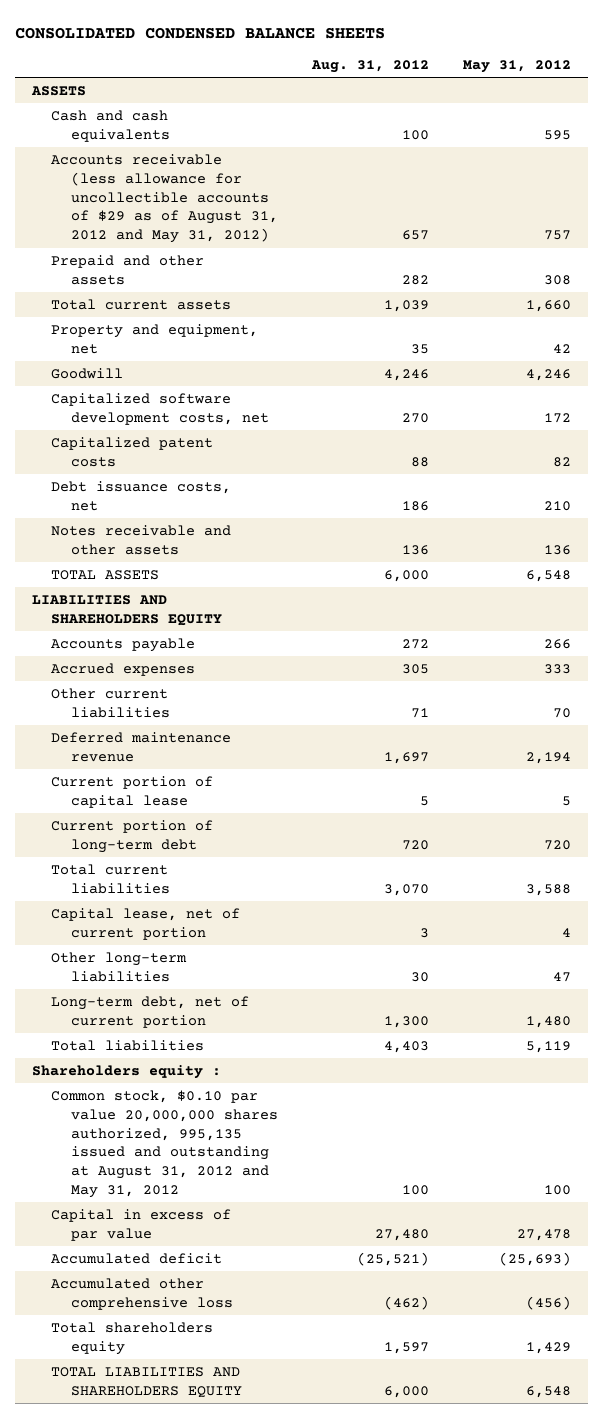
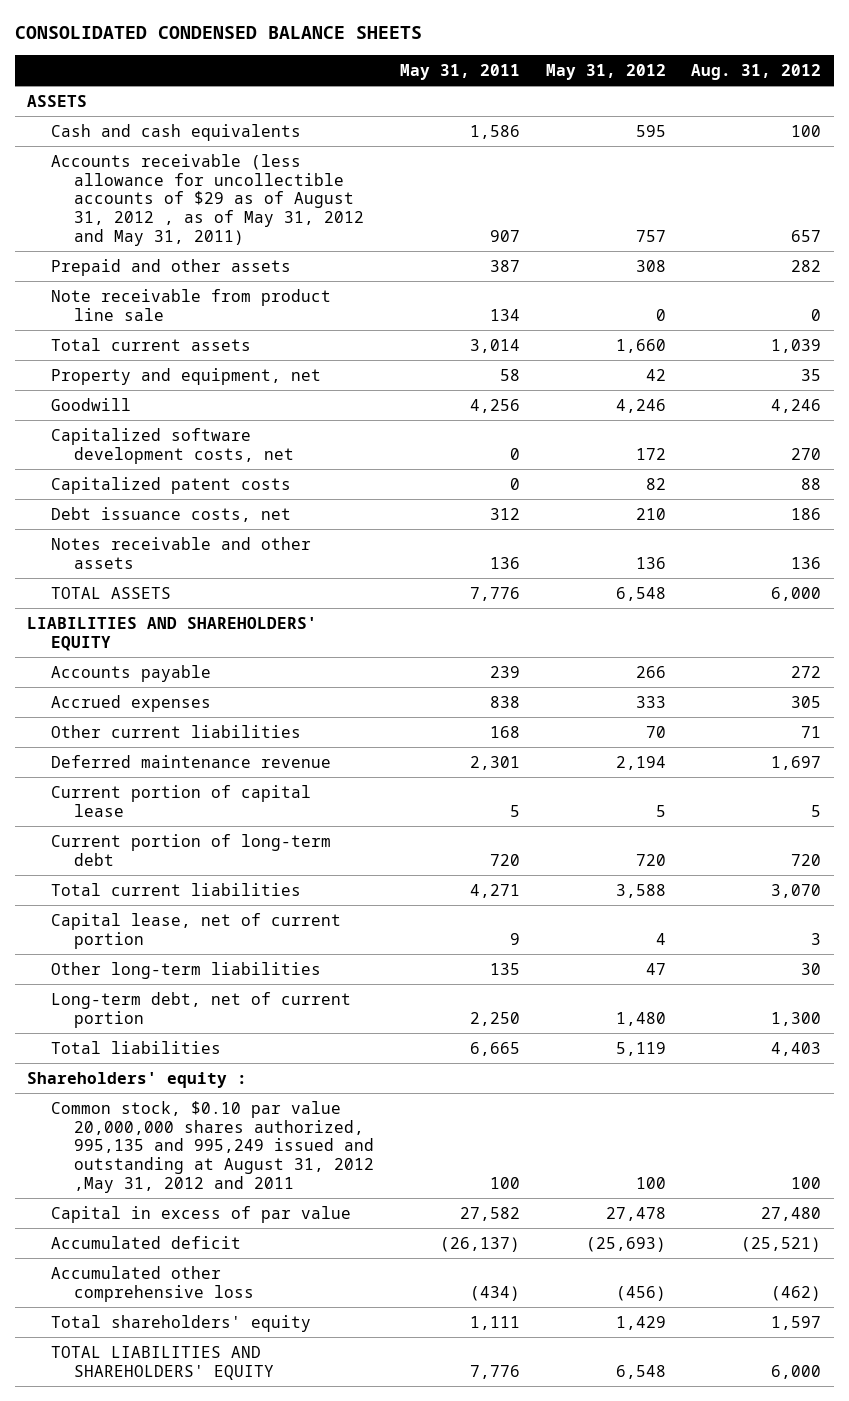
none -> [399,63,520,80] May 31, 2011
[51,153,278,244] Accounts receivable (less allowance for uncollectible accounts of $29 as of August 31, 2012 and May 31, 2012) -> [50,153,364,246] Accounts receivable (less allowance for uncollectible accounts of $29 as of August 31, 2012 , as of May 31, 2012 and May 31, 2011)
none -> [50,288,331,321] Note receivable from product line sale
[31,594,223,626] LIABILITIES AND SHAREHOLDERS EQUITY -> [27,616,318,651] LIABILITIES AND SHAREHOLDERS' EQUITY
[31,1064,221,1079] Shareholders equity : -> [27,1071,248,1088] Shareholders' equity :
[51,1089,278,1199] Common stock, $0.10 par value 20,000,000 shares authorized, 995,135 issued and outstanding at August 31, 2012 and May 31, 2012 -> [50,1100,374,1193] Common stock, $0.10 par value 20,000,000 shares authorized, 995,135 and 995,249 issued and outstanding at August 31, 2012 ,May 31, 2012 and 2011
[51,1321,214,1355] Total shareholders equity -> [50,1314,311,1332] Total shareholders' equity
[51,1366,242,1398] TOTAL LIABILITIES AND SHAREHOLDERS EQUITY -> [50,1345,274,1380] TOTAL LIABILITIES AND SHAREHOLDERS' EQUITY

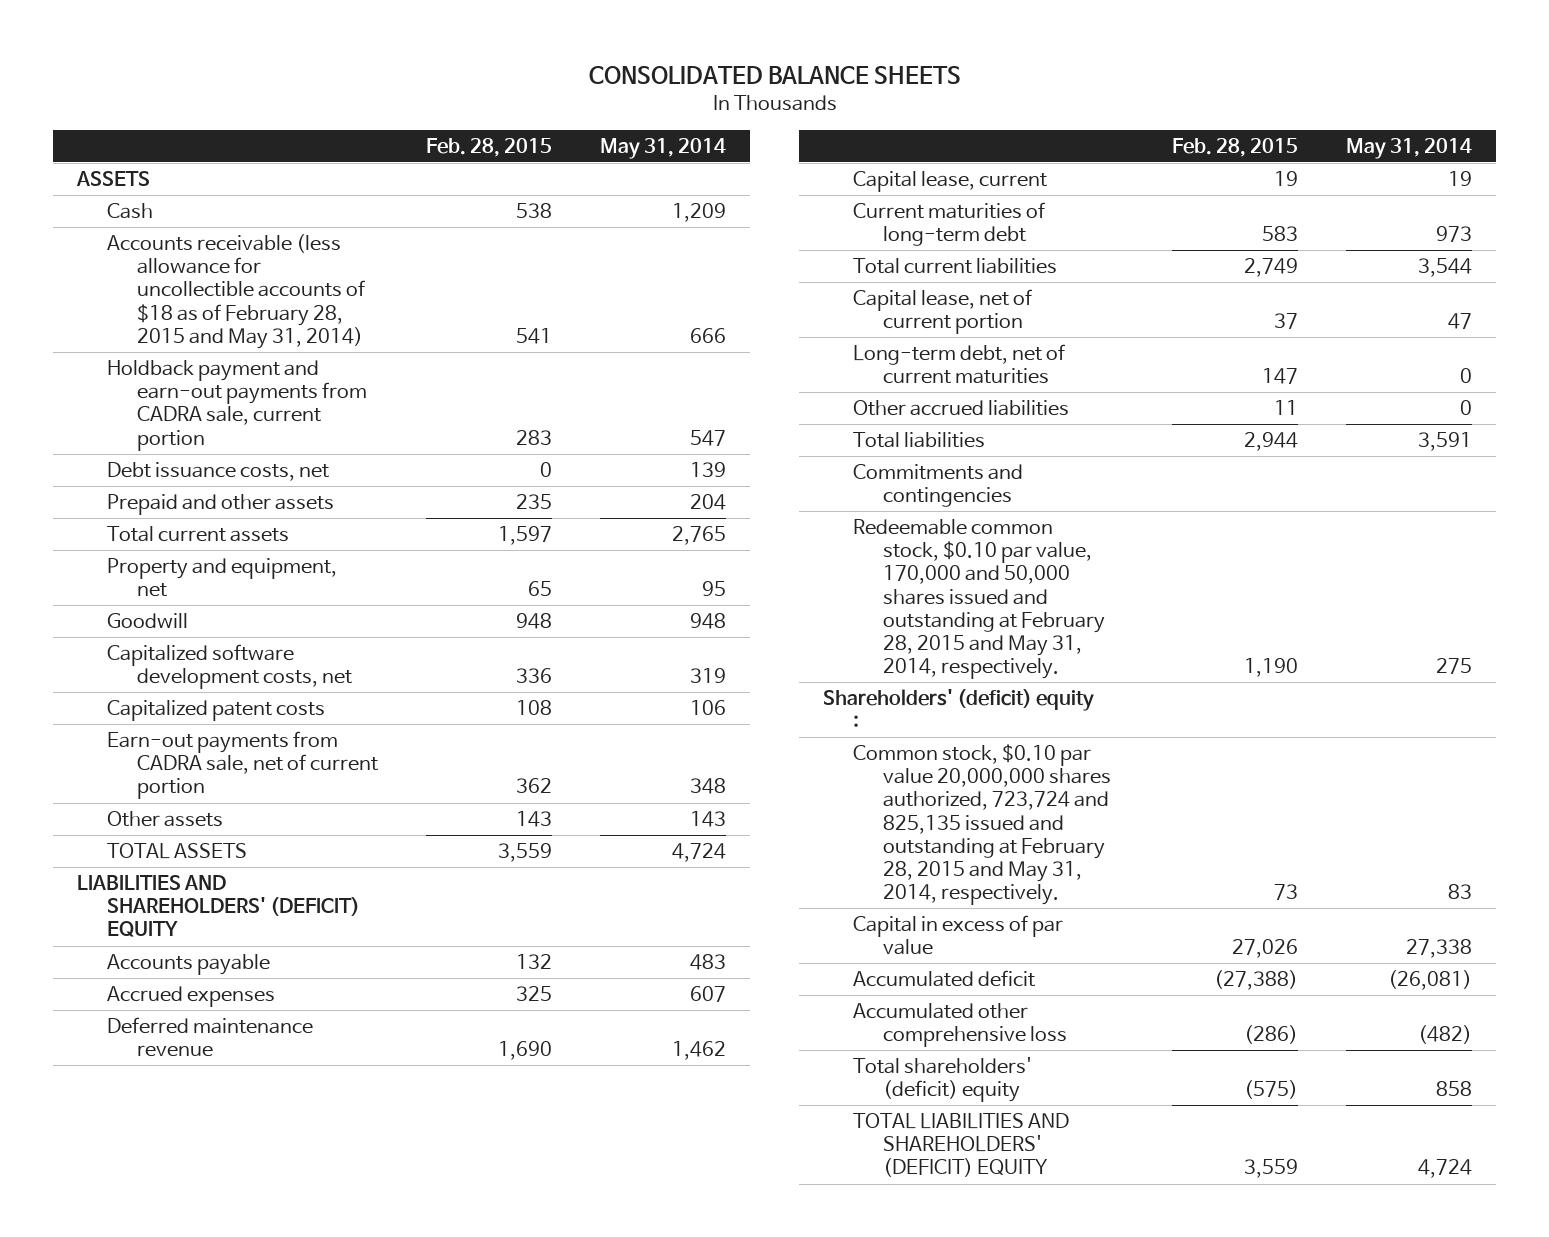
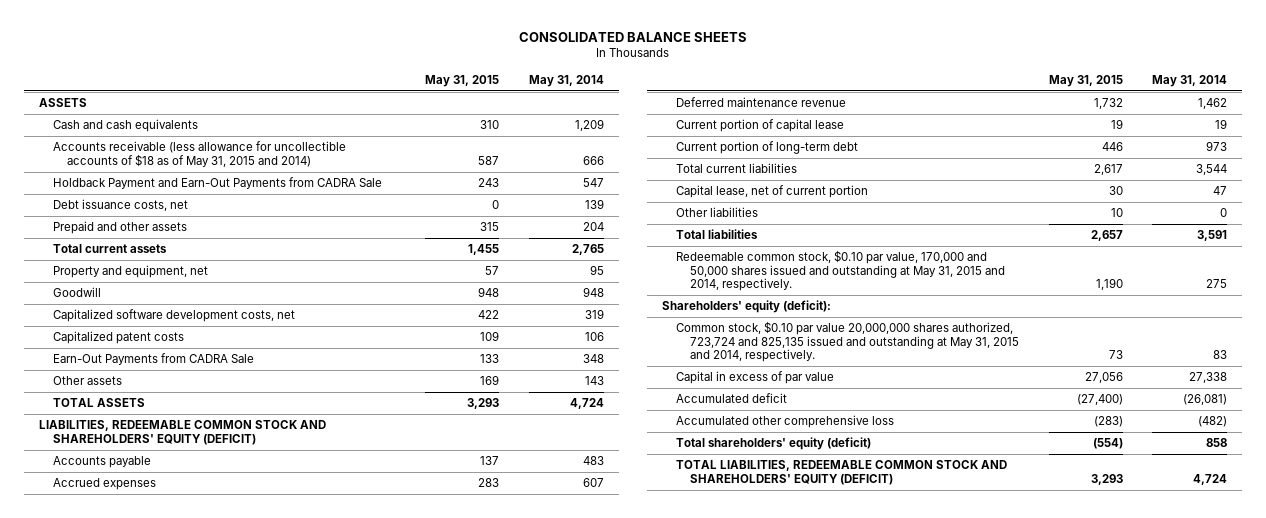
[425,137,552,157] Feb. 28, 2015 -> none
none -> [425,74,500,87] May 31, 2015
[106,203,153,220] Cash -> [52,119,198,133] Cash and cash equivalents
[106,234,365,349] Accounts receivable (less allowance for uncollectible accounts of $18 as of February 28, 2015 and May 31, 2014) -> [52,141,346,167] Accounts receivable (less allowance for uncollectible accounts of $18 as of May 31, 2015 and 2014)
[106,360,367,451] Holdback payment and earn-out payments from CADRA sale, current portion -> [52,177,382,190] Holdback Payment and Earn-Out Payments from CADRA Sale
[106,731,378,800] Earn-out payments from CADRA sale, net of current portion -> [52,353,254,366] Earn-Out Payments from CADRA Sale
[76,875,360,938] LIABILITIES AND SHAREHOLDERS' (DEFICIT) EQUITY -> [38,420,326,445] LIABILITIES, REDEEMABLE COMMON STOCK AND SHAREHOLDERS' EQUITY (DEFICIT)
[853,171,1048,193] Capital lease, current -> [676,119,845,133] Current portion of capital lease
[853,202,1046,247] Current maturities of long-term debt -> [676,141,859,155] Current portion of long-term debt
[853,344,1066,385] Long-term debt, net of current maturities -> none
[853,400,1070,417] Other accrued liabilities -> [676,207,759,218] Other liabilities
[853,464,1024,508] Commitments and contingencies -> none
[853,519,1106,680] Redeemable common stock, $0.10 par value, 170,000 and 50,000 shares issued and outstanding at February 28, 2015 and May 31, 2014, respectively. -> [676,250,1006,292] Redeemable common stock, $0.10 par value, 170,000 and 50,000 shares issued and outstanding at May 31, 2015 and 2014, respectively.
[823,689,1095,729] Shareholders' (deficit) equity : -> [661,300,831,314] Shareholders' equity (deficit):
[853,744,1112,906] Common stock, $0.10 par value 20,000,000 shares authorized, 723,724 and 825,135 issued and outstanding at February 28, 2015 and May 31, 2014, respectively. -> [676,321,1020,363] Common stock, $0.10 par value 20,000,000 shares authorized, 723,724 and 825,135 issued and outstanding at May 31, 2015 and 2014, respectively.
[853,1057,1033,1103] Total shareholders' (deficit) equity -> [676,437,872,451] Total shareholders' equity (deficit)
[853,1113,1070,1178] TOTAL LIABILITIES AND SHAREHOLDERS' (DEFICIT) EQUITY -> [676,460,1008,485] TOTAL LIABILITIES, REDEEMABLE COMMON STOCK AND SHAREHOLDERS' EQUITY (DEFICIT)

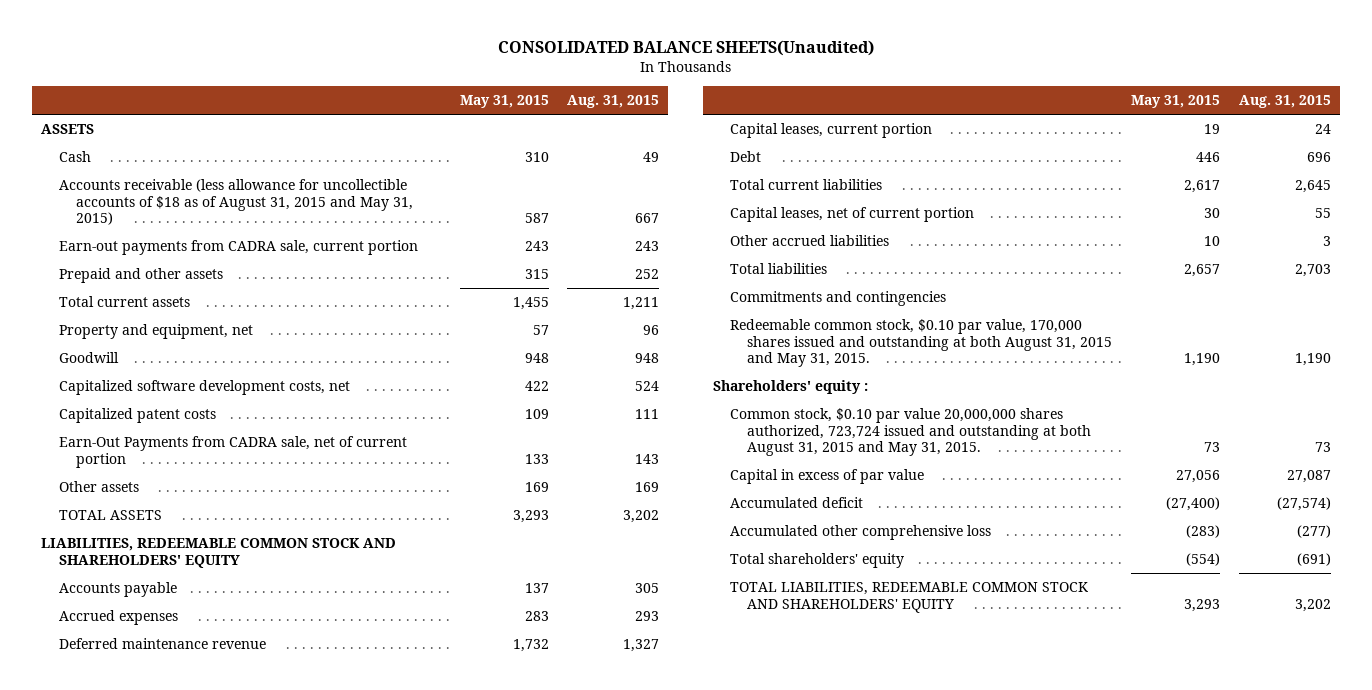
[518,31,747,42] CONSOLIDATED BALANCE SHEETS -> [497,40,874,57] CONSOLIDATED BALANCE SHEETS(Unaudited)
[528,74,604,87] May 31, 2014 -> none
none -> [567,95,660,109] Aug. 31, 2015
[52,199,188,212] Debt issuance costs, net -> none
[52,119,198,133] Cash and cash equivalents -> [58,150,91,162] Cash
[52,141,346,167] Accounts receivable (less allowance for uncollectible accounts of $18 as of May 31, 2015 and 2014) -> [58,178,413,226] Accounts receivable (less allowance for uncollectible accounts of $18 as of August 31, 2015 and May 31, 2015)
[52,177,382,190] Holdback Payment and Earn-Out Payments from CADRA Sale -> [58,239,418,255] Earn-out payments from CADRA sale, current portion
[52,353,254,366] Earn-Out Payments from CADRA Sale -> [58,435,407,468] Earn-Out Payments from CADRA sale, net of current portion
[38,420,326,445] LIABILITIES, REDEEMABLE COMMON STOCK AND SHAREHOLDERS' EQUITY (DEFICIT) -> [41,537,397,568] LIABILITIES, REDEEMABLE COMMON STOCK AND SHAREHOLDERS' EQUITY
[676,119,845,133] Current portion of capital lease -> [730,122,933,138] Capital leases, current portion
[676,141,859,155] Current portion of long-term debt -> [730,150,762,162] Debt
[676,185,869,199] Capital lease, net of current portion -> [730,206,975,222] Capital leases, net of current portion
[676,207,759,218] Other liabilities -> [730,234,890,246] Other accrued liabilities
none -> [730,290,947,306] Commitments and contingencies
[676,250,1006,292] Redeemable common stock, $0.10 par value, 170,000 and 50,000 shares issued and outstanding at May 31, 2015 and 2014, respectively. -> [730,318,1113,368] Redeemable common stock, $0.10 par value, 170,000 shares issued and outstanding at both August 31, 2015 and May 31, 2015.
[661,300,831,314] Shareholders' equity (deficit): -> [712,379,868,394] Shareholders' equity :
[676,321,1020,363] Common stock, $0.10 par value 20,000,000 shares authorized, 723,724 and 825,135 issued and outstanding at May 31, 2015 and 2014, respectively. -> [730,407,1092,457] Common stock, $0.10 par value 20,000,000 shares authorized, 723,724 issued and outstanding at both August 31, 2015 and May 31, 2015.
[676,437,872,451] Total shareholders' equity (deficit) -> [730,552,905,568] Total shareholders' equity
[676,460,1008,485] TOTAL LIABILITIES, REDEEMABLE COMMON STOCK AND SHAREHOLDERS' EQUITY (DEFICIT) -> [730,581,1089,613] TOTAL LIABILITIES, REDEEMABLE COMMON STOCK AND SHAREHOLDERS' EQUITY

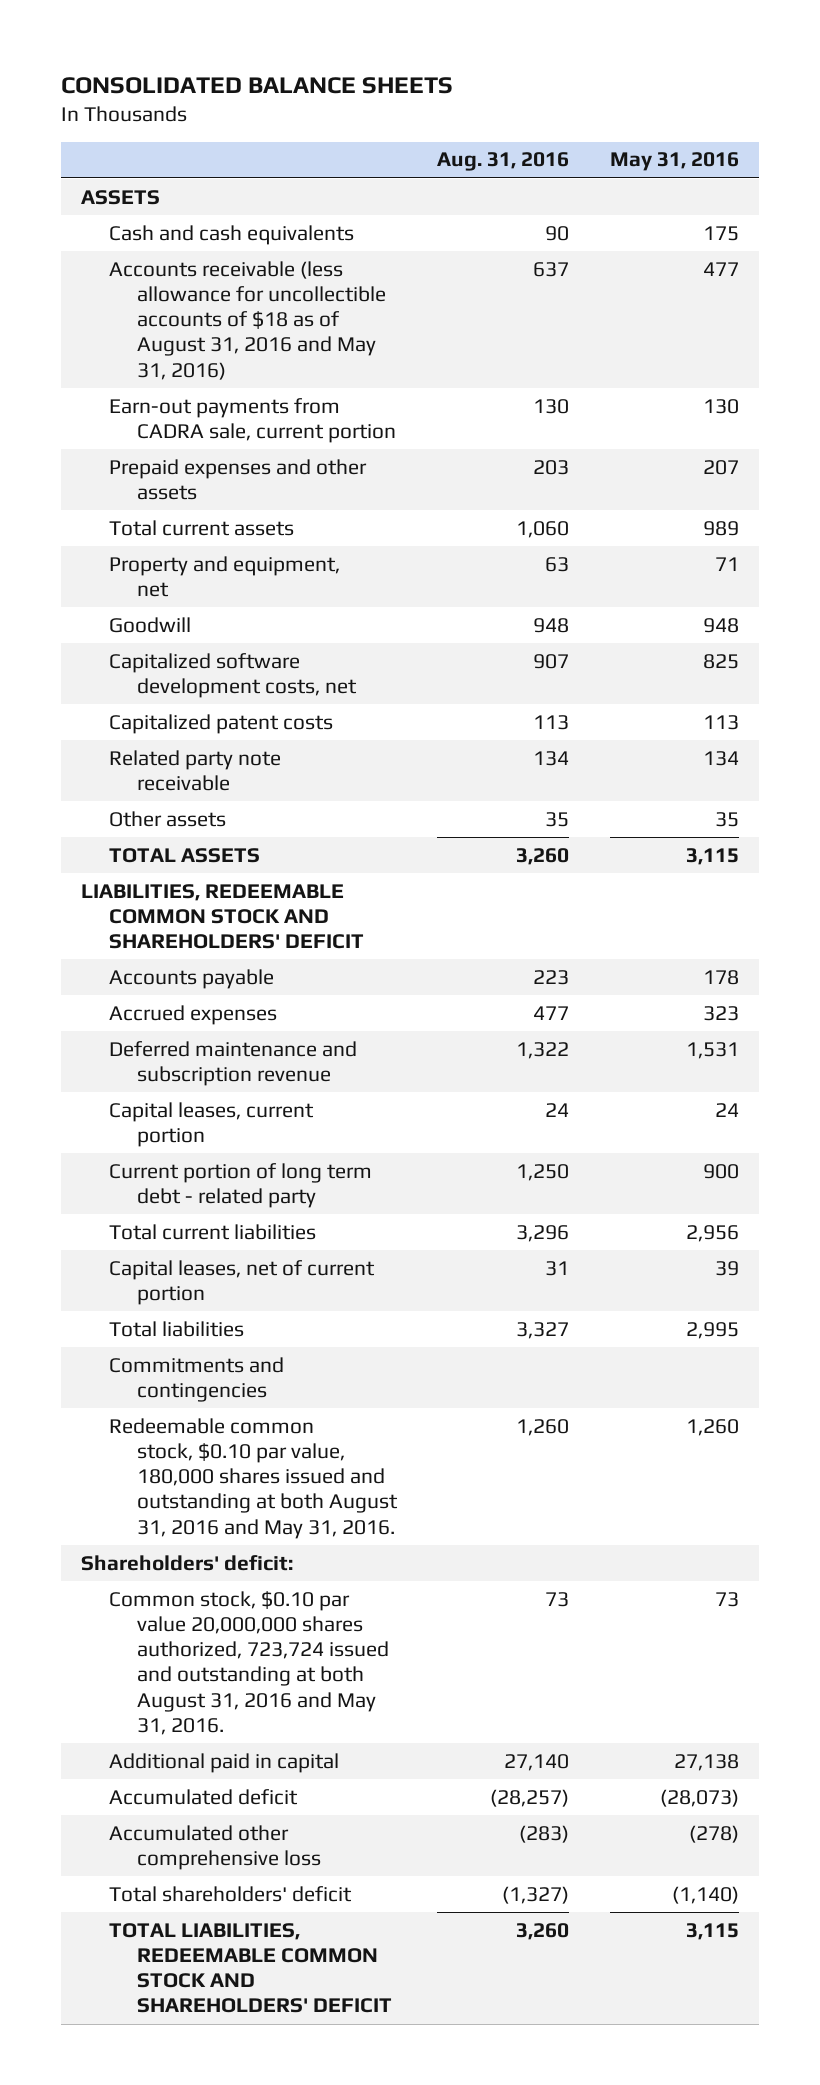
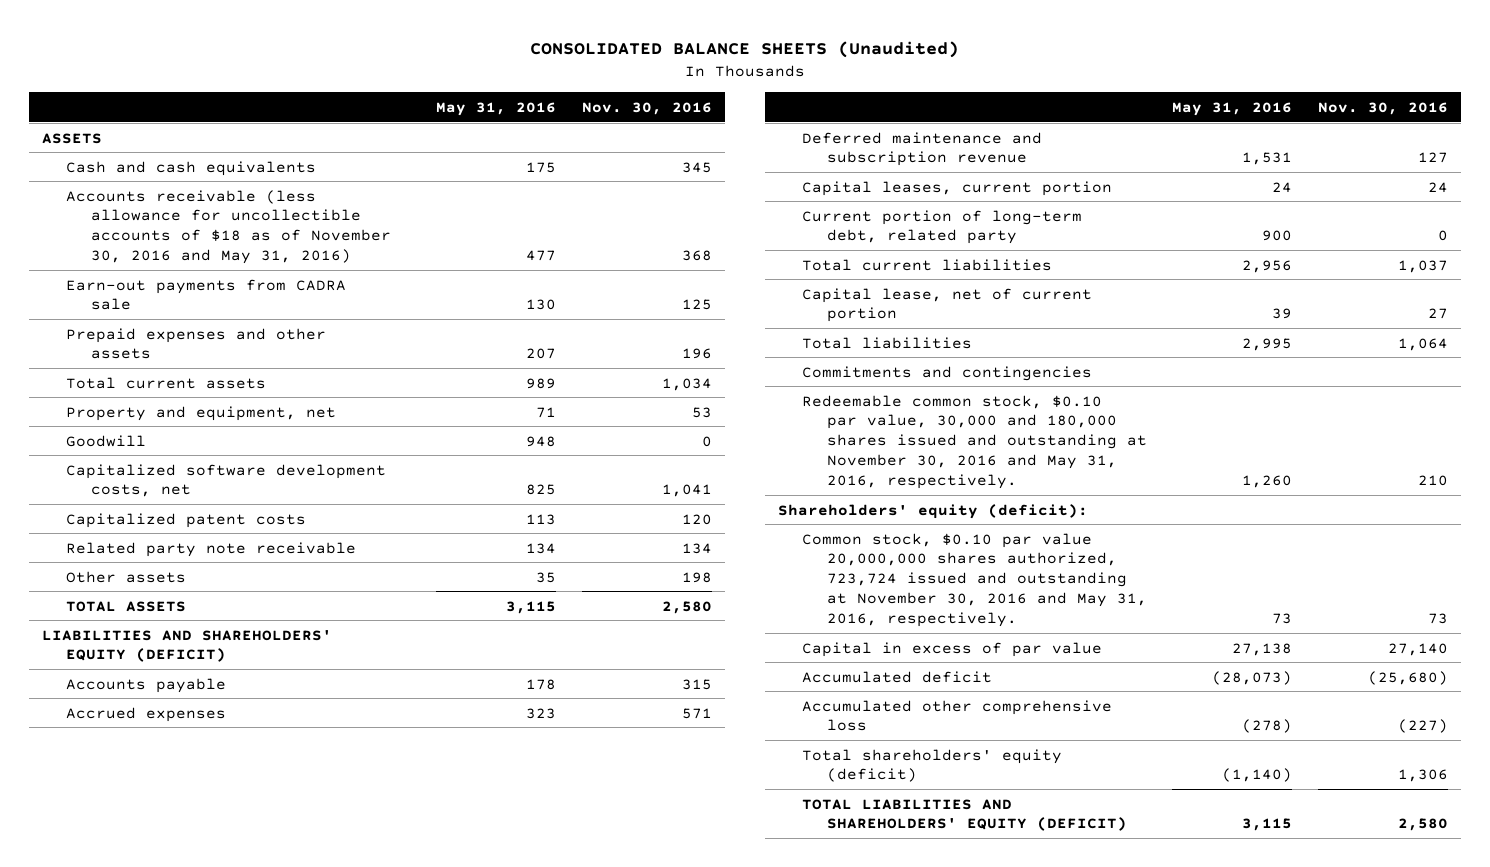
[60,76,453,94] CONSOLIDATED BALANCE SHEETS -> [529,41,959,59] CONSOLIDATED BALANCE SHEETS (Unaudited)
[437,152,570,172] Aug. 31, 2016 -> none
none -> [581,101,712,115] Nov. 30, 2016
[108,260,386,380] Accounts receivable (less allowance for uncollectible accounts of $18 as of August 31, 2016 and May 31, 2016) -> [66,189,391,265] Accounts receivable (less allowance for uncollectible accounts of $18 as of November 30, 2016 and May 31, 2016)
[108,397,396,443] Earn-out payments from CADRA sale, current portion -> [66,278,347,311] Earn-out payments from CADRA sale
[80,883,364,950] LIABILITIES, REDEEMABLE COMMON STOCK AND SHAREHOLDERS' DEFICIT -> [41,629,332,663] LIABILITIES AND SHAREHOLDERS' EQUITY (DEFICIT)
[108,1162,372,1208] Current portion of long term debt - related party -> [802,209,1083,245] Current portion of long-term debt, related party
[108,1259,375,1305] Capital leases, net of current portion -> [802,287,1093,323] Capital lease, net of current portion
[108,1417,398,1539] Redeemable common stock, $0.10 par value, 180,000 shares issued and outstanding at both August 31, 2016 and May 31, 2016. -> [802,394,1147,490] Redeemable common stock, $0.10 par value, 30,000 and 180,000 shares issued and outstanding at November 30, 2016 and May 31, 2016, respectively.
[80,1554,293,1571] Shareholders' deficit: -> [777,503,1088,519] Shareholders' equity (deficit):
[108,1590,389,1735] Common stock, $0.10 par value 20,000,000 shares authorized, 723,724 issued and outstanding at both August 31, 2016 and May 31, 2016. -> [802,532,1147,628] Common stock, $0.10 par value 20,000,000 shares authorized, 723,724 issued and outstanding at November 30, 2016 and May 31, 2016, respectively.
[108,1752,339,1773] Additional paid in capital -> [802,641,1103,657] Capital in excess of par value
[108,1885,352,1902] Total shareholders' deficit -> [802,748,1063,783] Total shareholders' equity (deficit)
[108,1922,392,2014] TOTAL LIABILITIES, REDEEMABLE COMMON STOCK AND SHAREHOLDERS' DEFICIT -> [802,798,1127,832] TOTAL LIABILITIES AND SHAREHOLDERS' EQUITY (DEFICIT)

